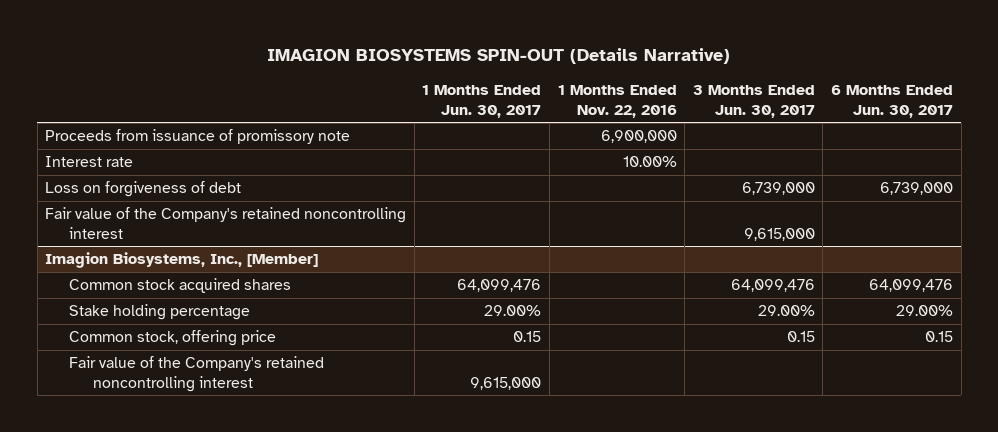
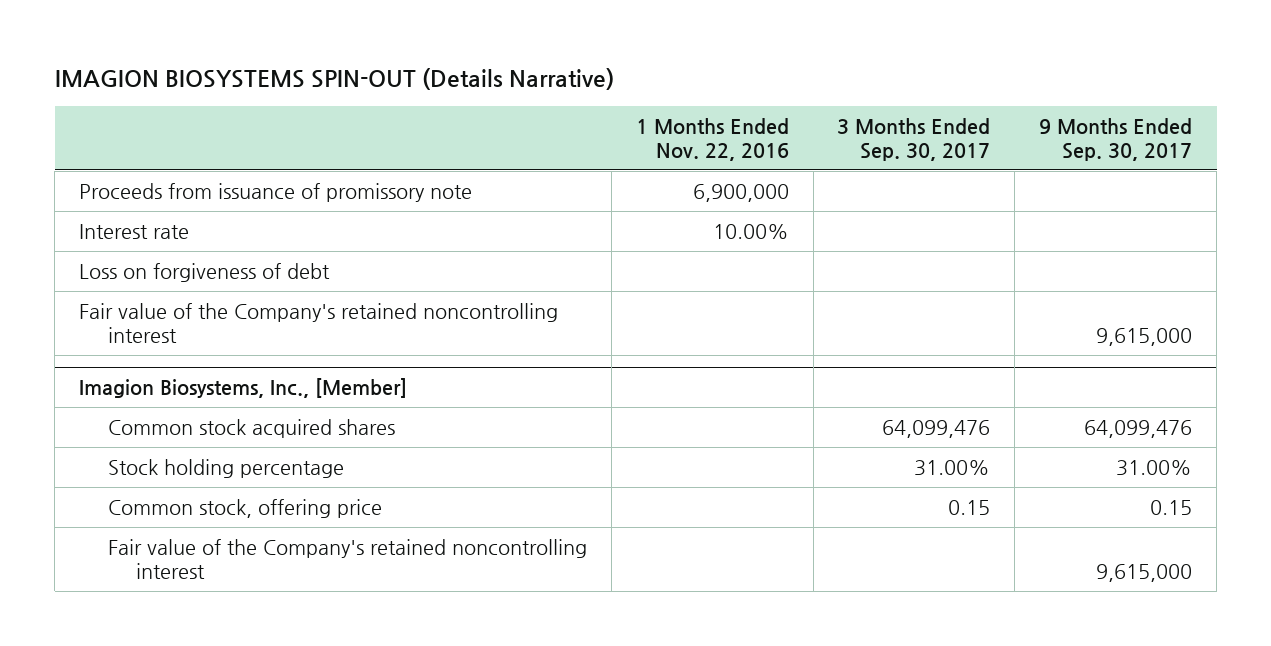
[422,85,542,118] 1 Months Ended Jun. 30, 2017 -> none
[692,85,815,118] 3 Months Ended Jun. 30, 2017 -> none
[830,85,953,118] 6 Months Ended Jun. 30, 2017 -> none
none -> [837,117,991,161] 3 Months Ended Sep. 30, 2017
none -> [1039,117,1193,161] 9 Months Ended Sep. 30, 2017
[69,304,251,321] Stake holding percentage -> [107,458,344,478] Stock holding percentage

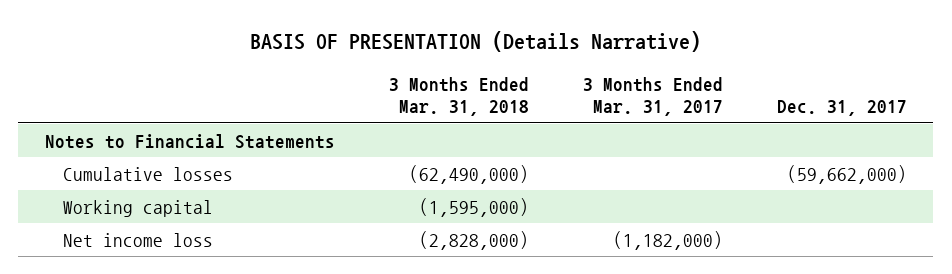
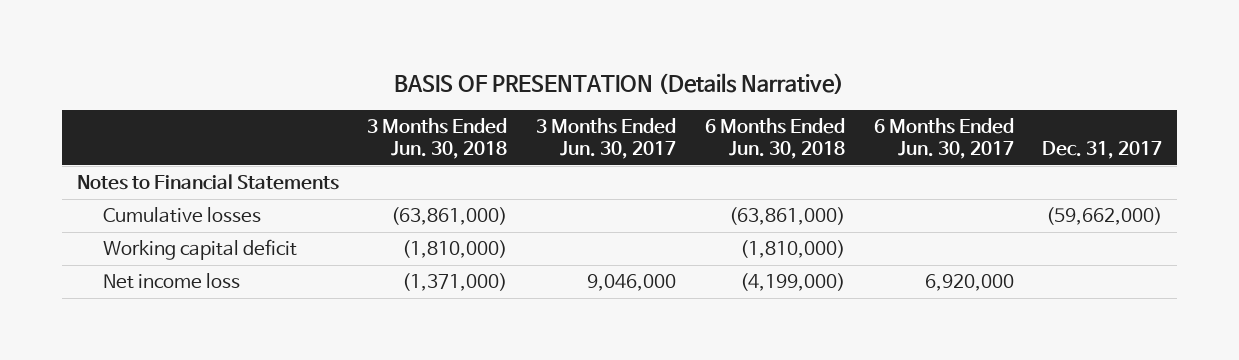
[388,76,529,117] 3 Months Ended Mar. 31, 2018 -> none
[582,76,723,117] 3 Months Ended Mar. 31, 2017 -> none
none -> [367,118,508,159] 3 Months Ended Jun. 30, 2018
none -> [536,118,677,159] 3 Months Ended Jun. 30, 2017
none -> [704,118,845,159] 6 Months Ended Jun. 30, 2018
none -> [873,118,1014,159] 6 Months Ended Jun. 30, 2017
[62,199,213,217] Working capital -> [103,239,298,261] Working capital deficit

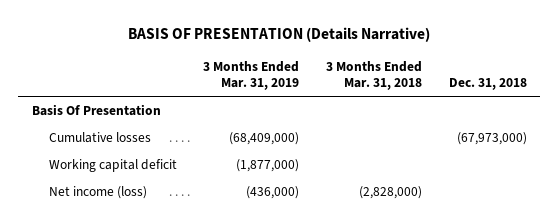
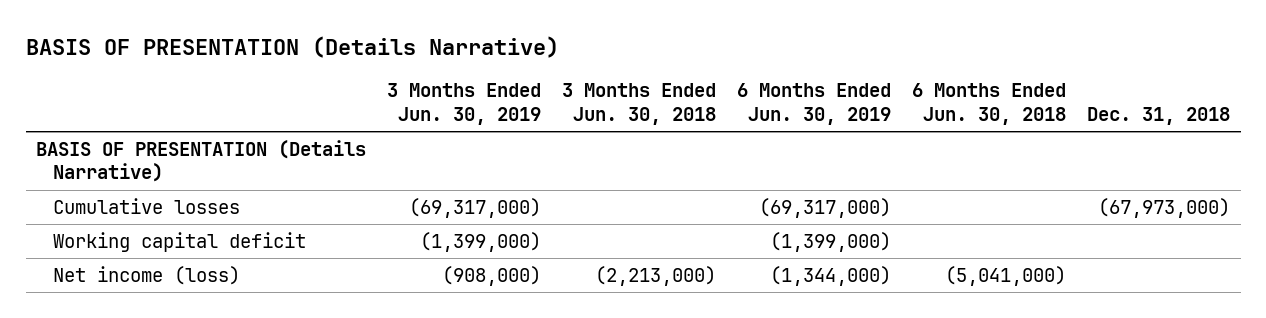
[203,60,300,90] 3 Months Ended Mar. 31, 2019 -> none
[326,60,423,90] 3 Months Ended Mar. 31, 2018 -> none
none -> [387,83,542,125] 3 Months Ended Jun. 30, 2019
none -> [562,83,717,125] 3 Months Ended Jun. 30, 2018
none -> [737,83,892,125] 6 Months Ended Jun. 30, 2019
none -> [912,83,1067,125] 6 Months Ended Jun. 30, 2018
[31,103,161,116] Basis Of Presentation -> [36,139,367,183] BASIS OF PRESENTATION (Details Narrative)

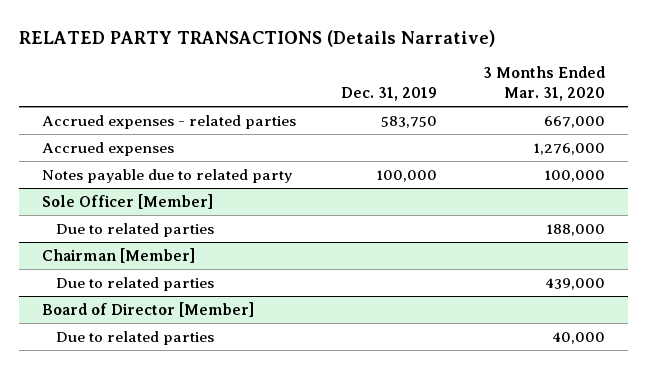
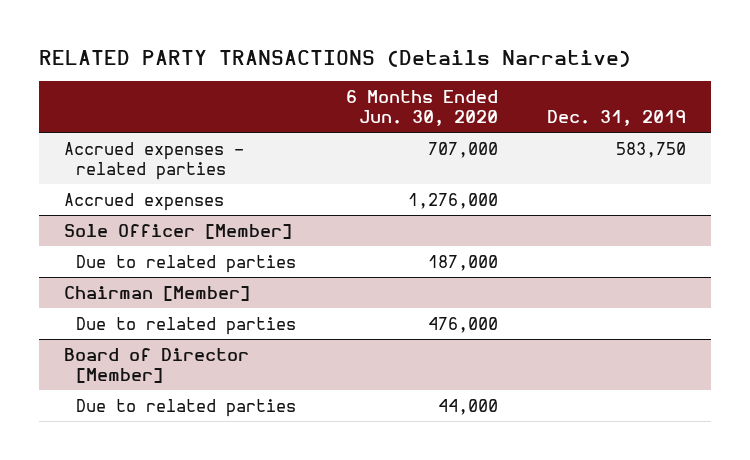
[482,66,605,102] 3 Months Ended Mar. 31, 2020 -> none
none -> [345,90,498,127] 6 Months Ended Jun. 30, 2020
[41,169,292,184] Notes payable due to related party -> none

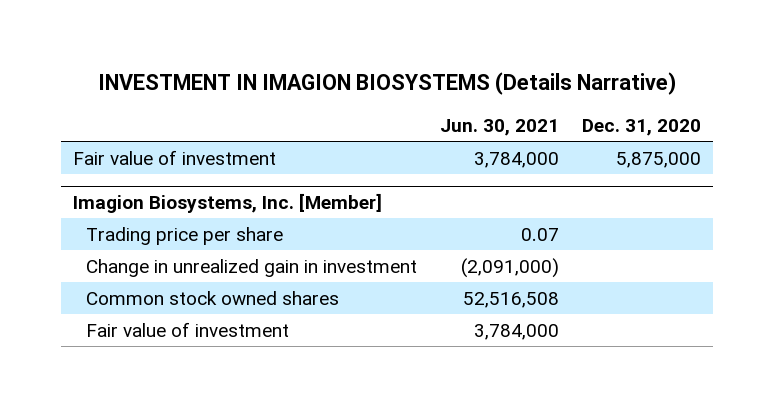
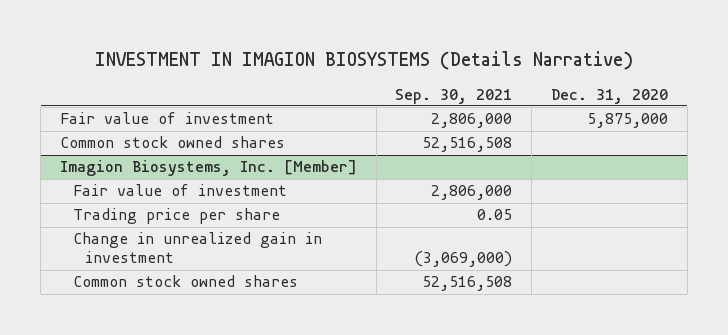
[439,118,559,136] Jun. 30, 2021 -> none
none -> [395,88,513,104] Sep. 30, 2021
none -> [59,136,285,149] Common stock owned shares
[85,321,289,337] Fair value of investment -> [72,184,287,197] Fair value of investment

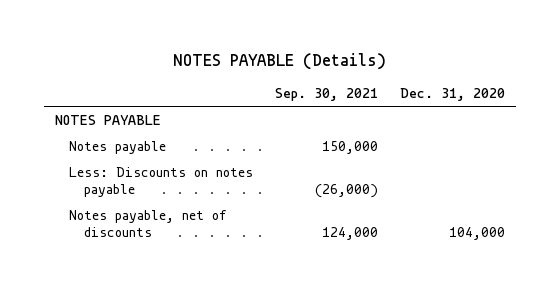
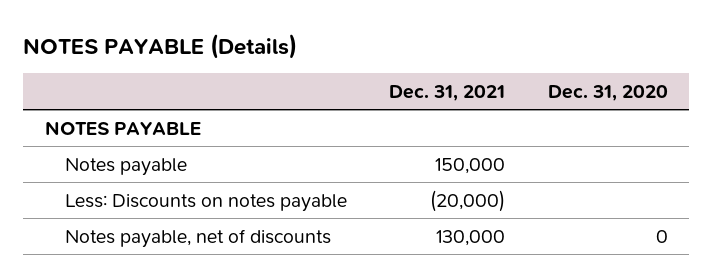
[275,88,379,102] Sep. 30, 2021 -> none
none -> [389,84,506,101] Dec. 31, 2021
[448,226,505,240] 104,000 -> [655,229,668,243] 0

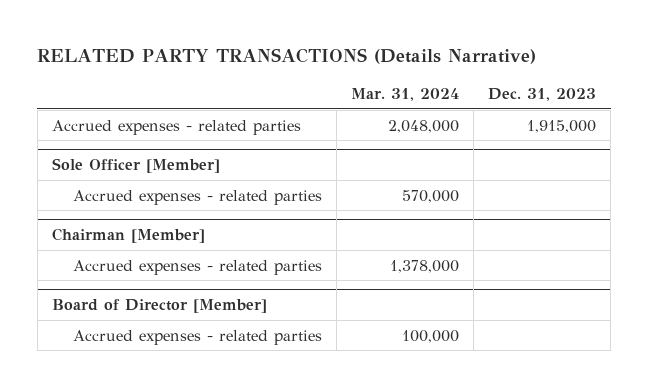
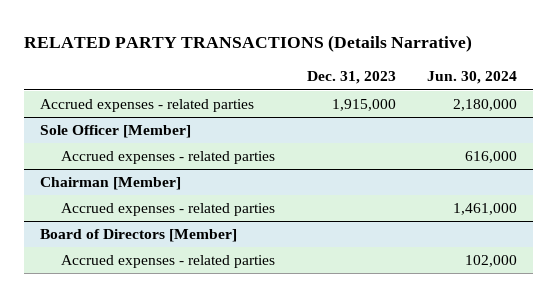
[351,88,460,102] Mar. 31, 2024 -> none
none -> [427,71,518,85] Jun. 30, 2024
[51,299,267,314] Board of Director [Member] -> [40,229,238,243] Board of Directors [Member]

